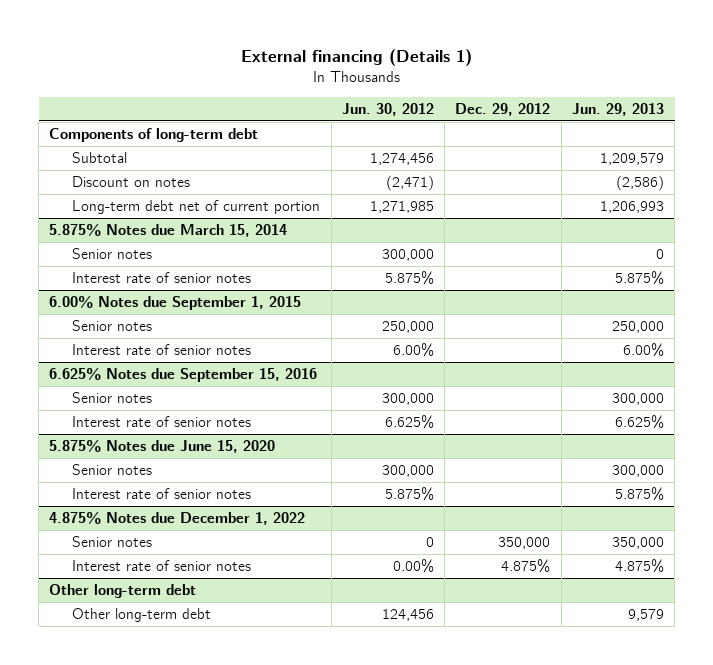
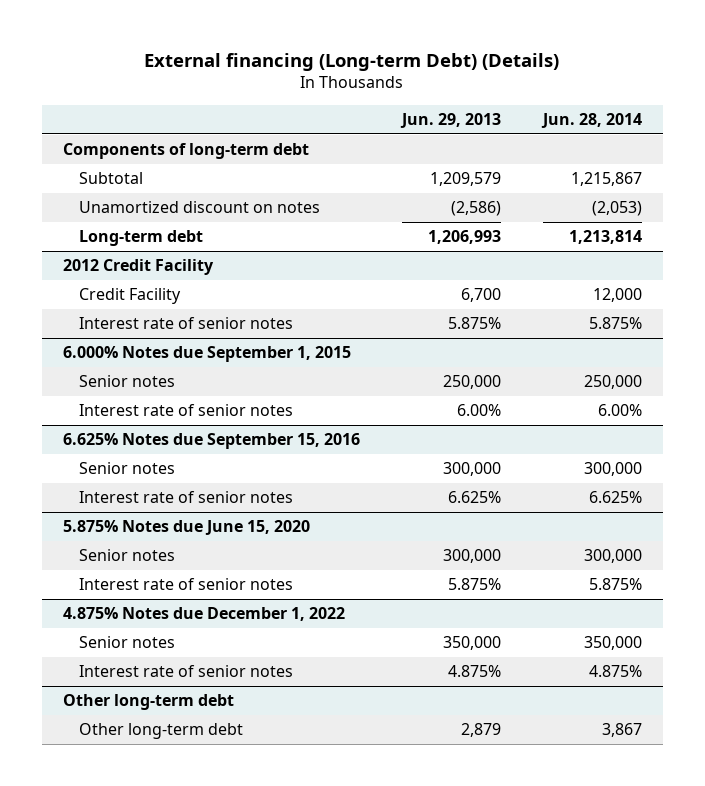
[240,48,472,66] External financing (Details 1) -> [144,52,560,71] External financing (Long-term Debt) (Details)
[341,102,434,116] Jun. 30, 2012 -> none
[455,102,551,116] Dec. 29, 2012 -> none
none -> [541,113,643,129] Jun. 28, 2014
[49,224,288,238] 5.875% Notes due March 15, 2014 -> none
[72,248,153,260] Senior notes -> none
[72,176,191,188] Discount on notes -> [78,201,320,214] Unamortized discount on notes
[72,200,321,215] Long-term debt net of current portion -> [78,230,203,247] Long-term debt
none -> [62,259,214,276] 2012 Credit Facility
none -> [78,288,181,305] Credit Facility
[49,296,302,311] 6.00% Notes due September 1, 2015 -> [62,346,351,363] 6.000% Notes due September 1, 2015
[627,609,664,622] 9,579 -> [460,723,501,738] 2,879

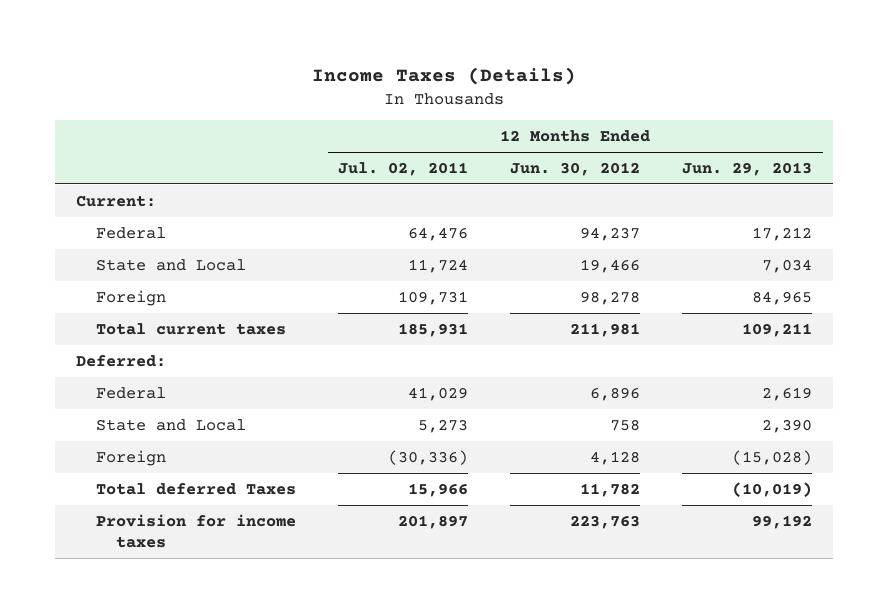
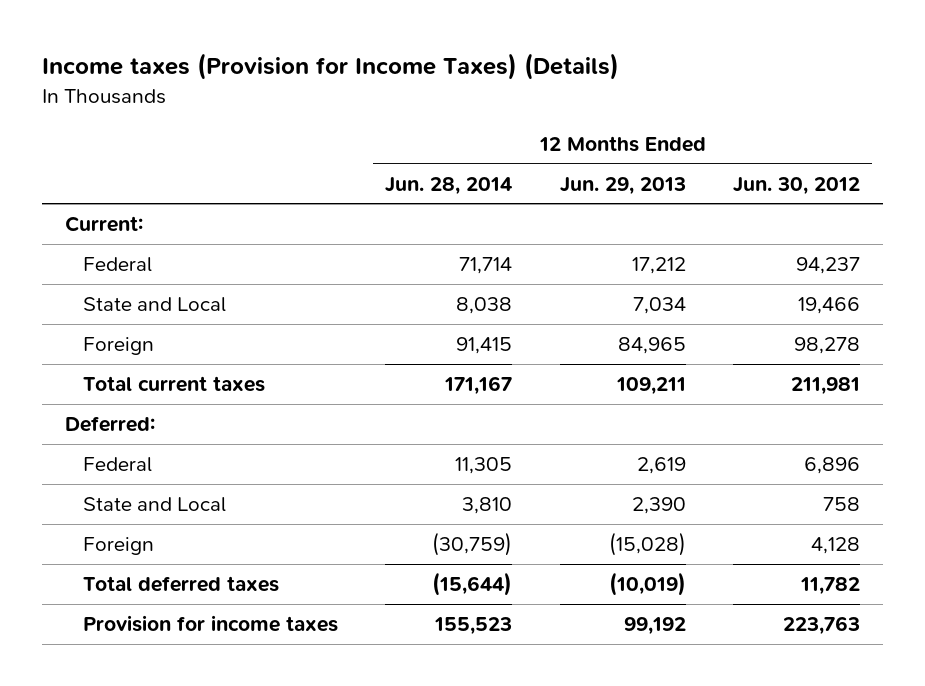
[312,66,577,85] Income Taxes (Details) -> [41,53,619,81] Income taxes (Provision for Income Taxes) (Details)
[338,161,469,176] Jul. 02, 2011 -> none
none -> [385,176,513,195] Jun. 28, 2014
[96,482,297,495] Total deferred Taxes -> [82,576,279,593] Total deferred taxes

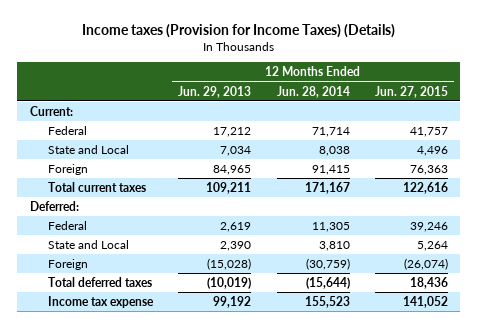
[732,176,860,195] Jun. 30, 2012 -> none
none -> [374,85,448,98] Jun. 27, 2015
[82,615,338,633] Provision for income taxes -> [48,295,155,308] Income tax expense

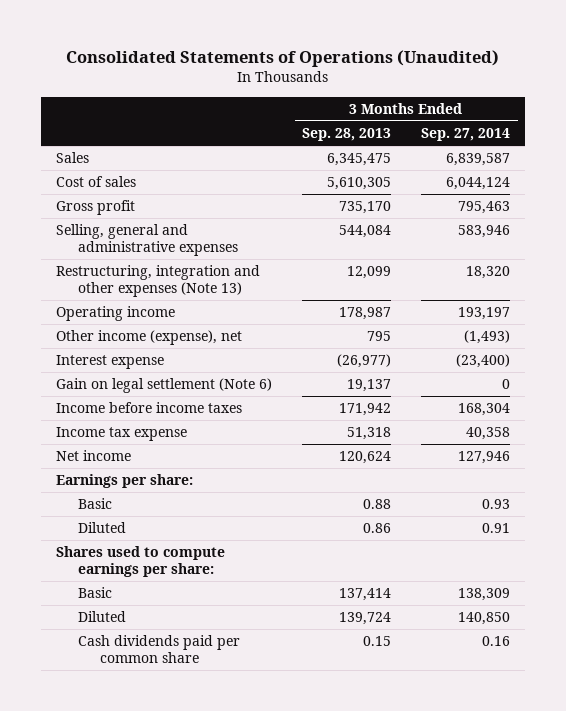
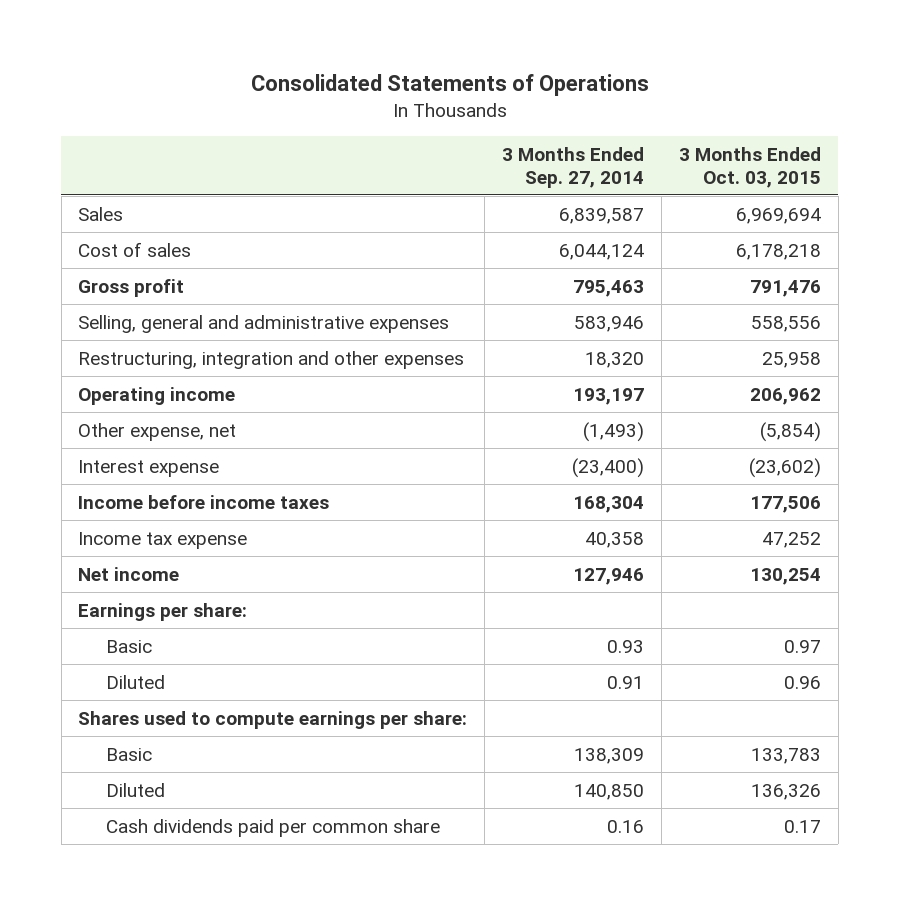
[66,50,500,68] Consolidated Statements of Operations (Unaudited) -> [250,74,649,97] Consolidated Statements of Operations
[302,128,392,142] Sep. 28, 2013 -> none
none -> [678,146,821,188] 3 Months Ended Oct. 03, 2015
[56,265,261,298] Restructuring, integration and other expenses (Note 13) -> [78,350,465,369] Restructuring, integration and other expenses
[56,330,243,346] Other income (expense), net -> [78,422,237,441] Other expense, net
[56,378,273,394] Gain on legal settlement (Note 6) -> none

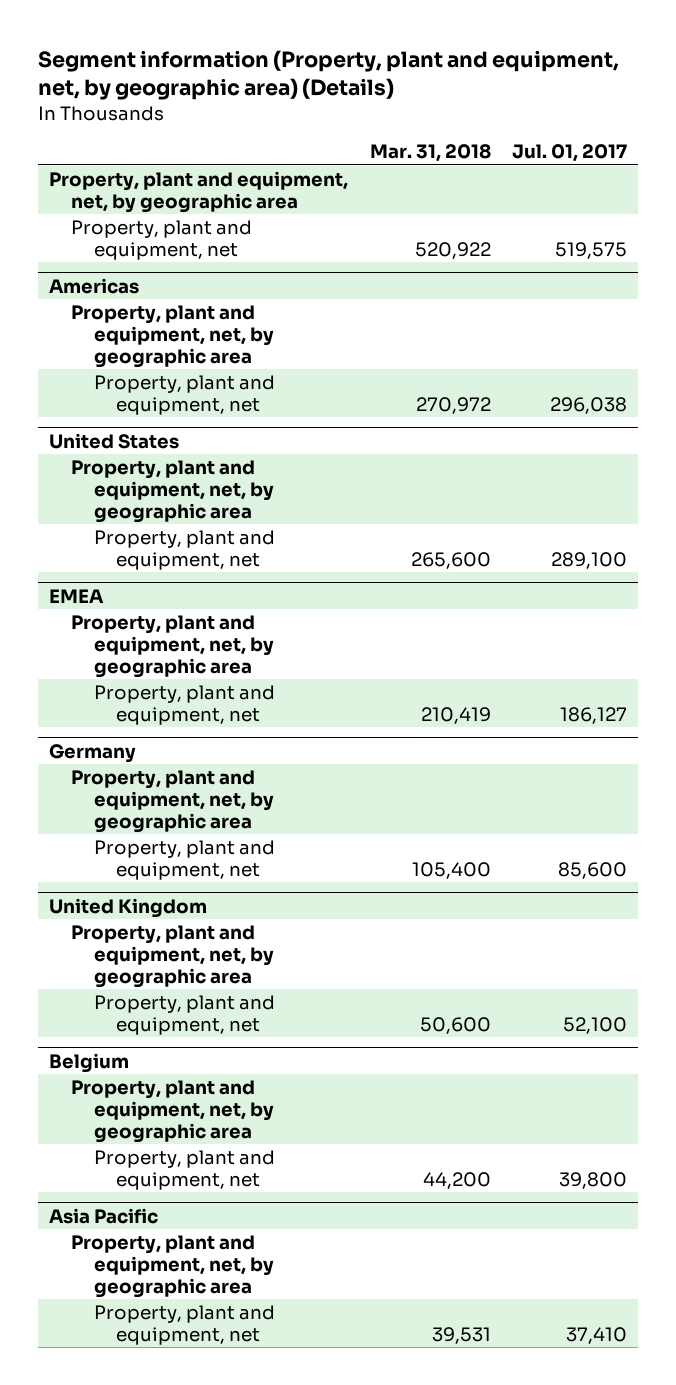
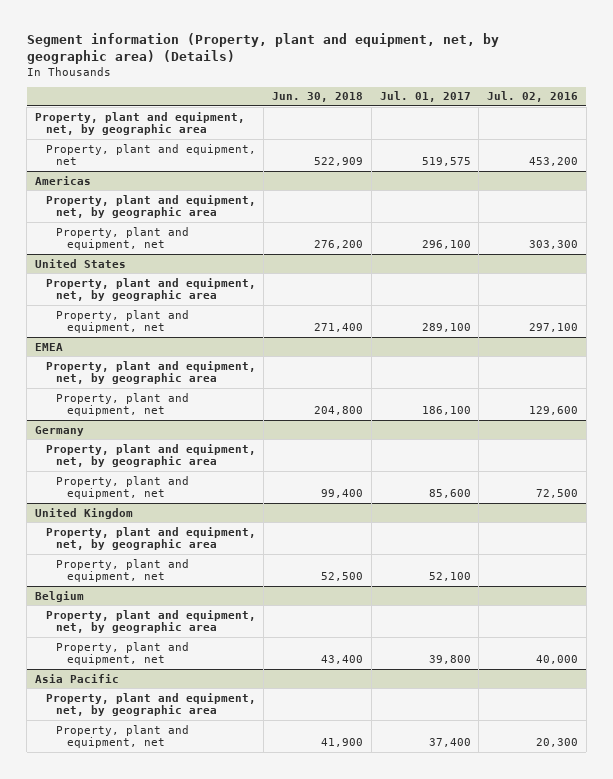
[369,144,491,163] Mar. 31, 2018 -> none
none -> [272,92,364,103] Jun. 30, 2018
none -> [486,91,578,103] Jul. 02, 2016
[550,396,628,414] 296,038 -> [421,240,471,250] 296,100
[560,706,628,724] 186,127 -> [421,406,471,416] 186,100
[566,1326,628,1344] 37,410 -> [428,738,471,748] 37,400

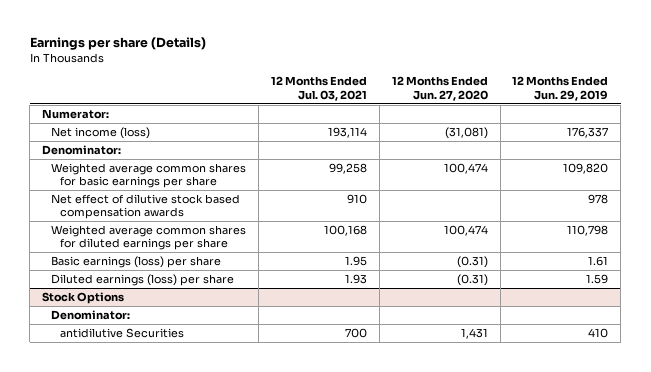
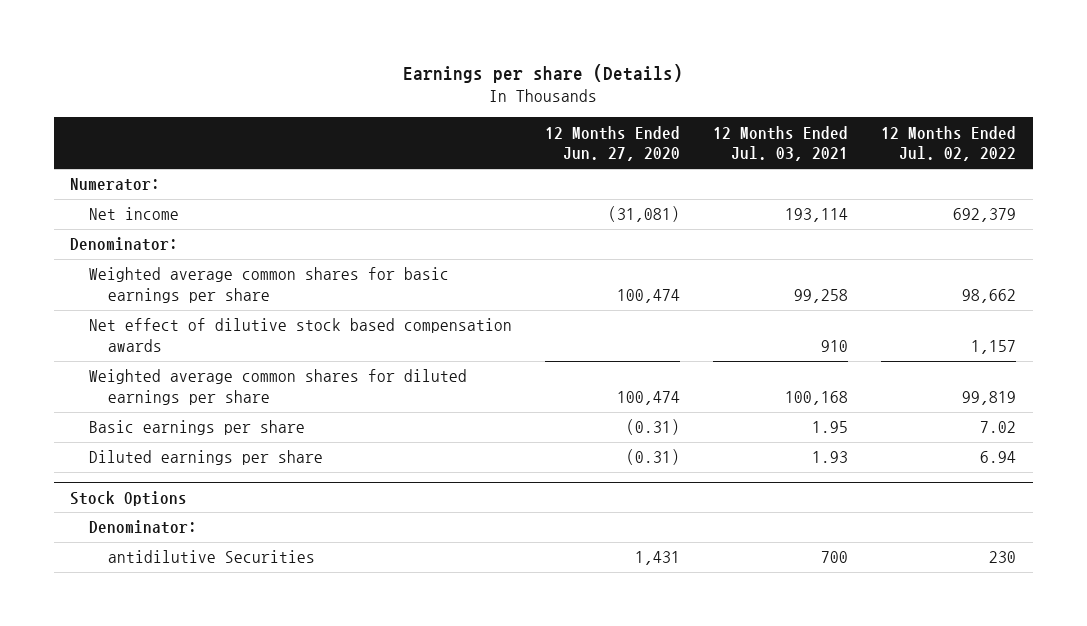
[512,76,609,101] 12 Months Ended Jun. 29, 2019 -> none
none -> [881,125,1017,162] 12 Months Ended Jul. 02, 2022
[51,126,151,139] Net income (loss) -> [88,207,179,221] Net income
[51,255,222,268] Basic earnings (loss) per share -> [88,420,305,436] Basic earnings per share
[51,273,235,286] Diluted earnings (loss) per share -> [88,450,323,466] Diluted earnings per share

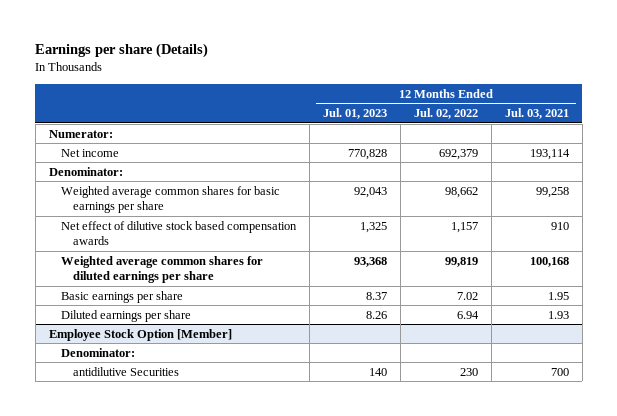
[545,125,681,162] 12 Months Ended Jun. 27, 2020 -> none
none -> [322,107,387,119] Jul. 01, 2023
[70,490,188,506] Stock Options -> [48,328,232,341] Employee Stock Option [Member]

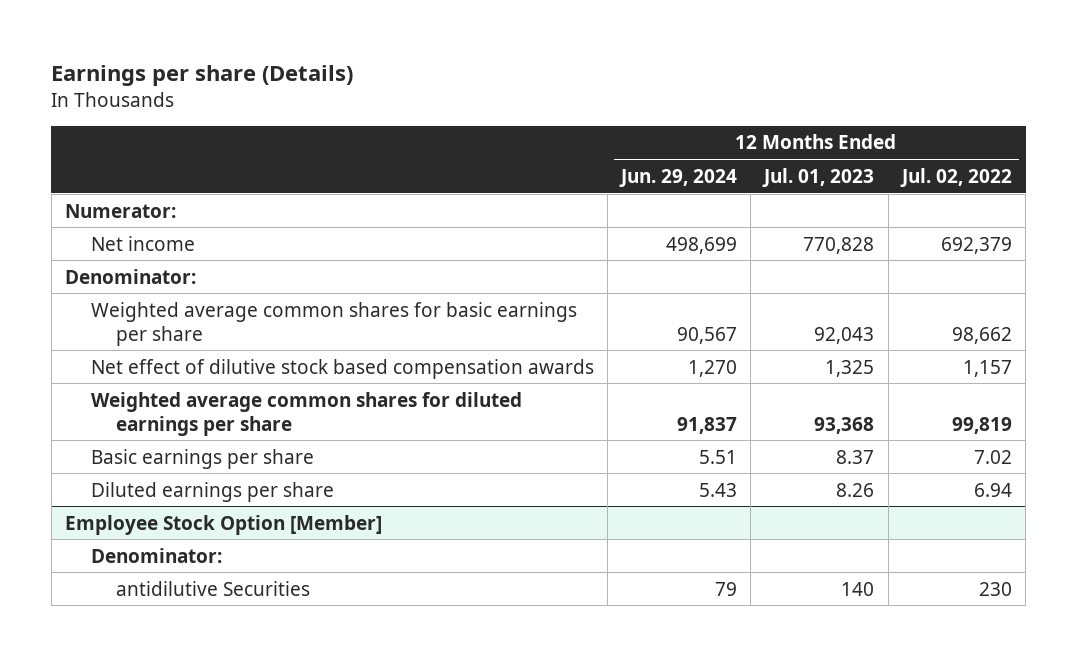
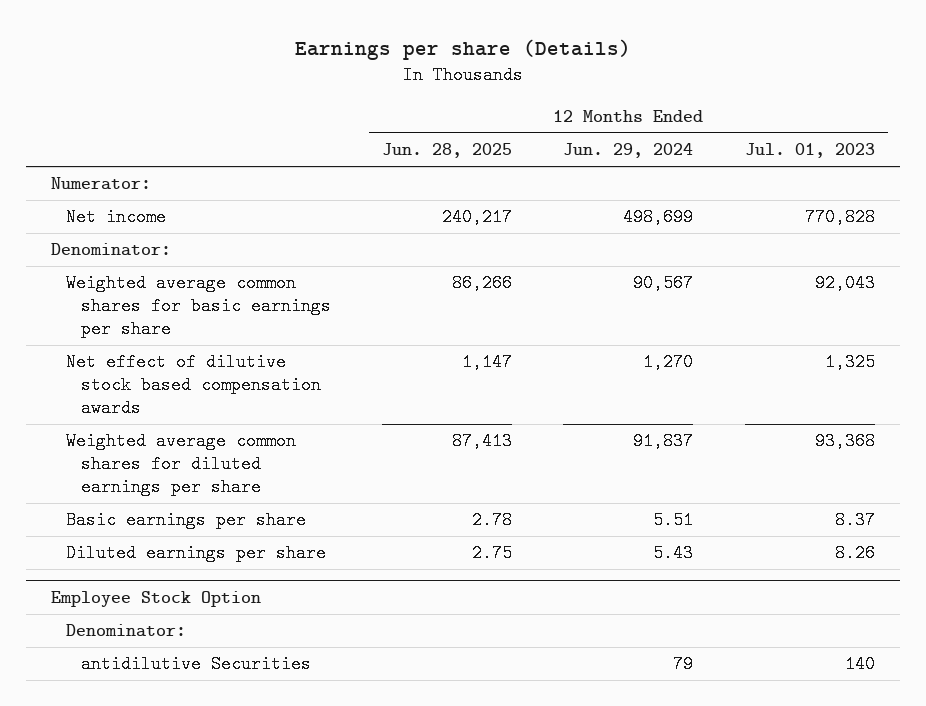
[899,167,1012,187] Jul. 02, 2022 -> none
none -> [382,143,513,159] Jun. 28, 2025
[65,514,383,535] Employee Stock Option [Member] -> [51,590,262,607] Employee Stock Option

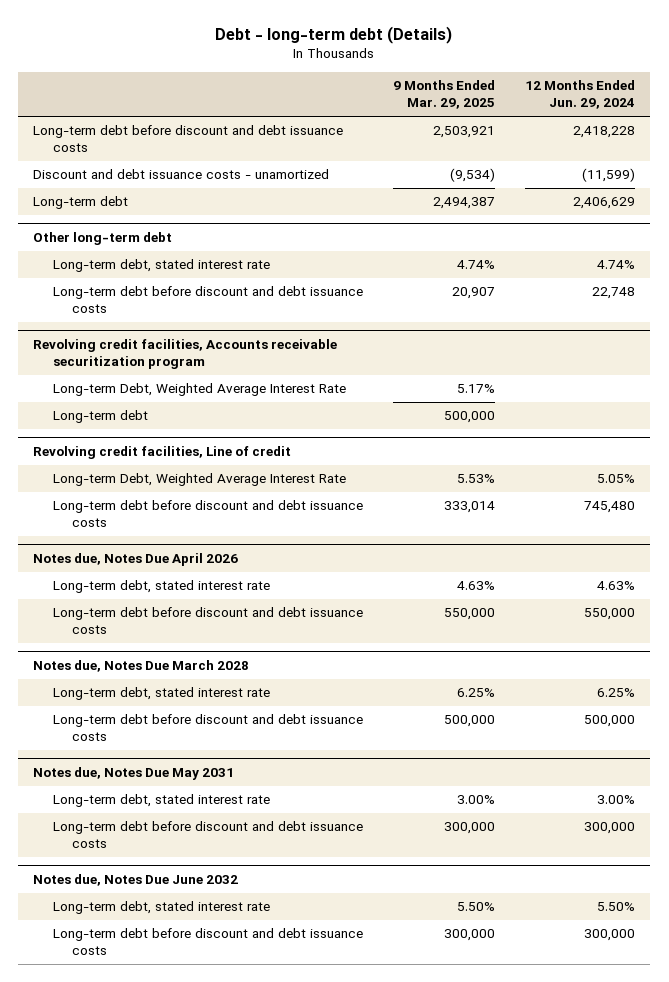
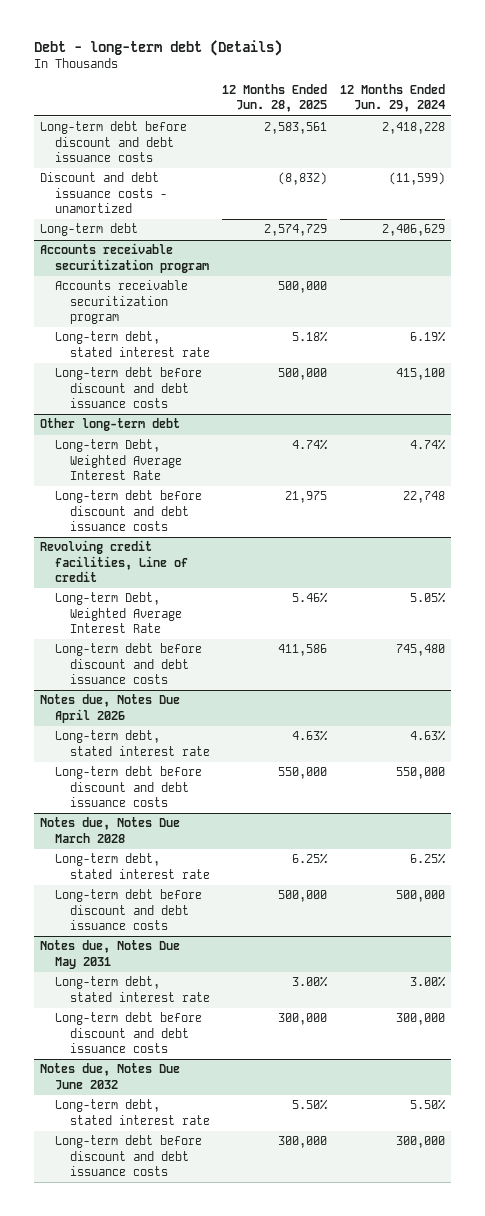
[393,80,496,110] 9 Months Ended Mar. 29, 2025 -> none
none -> [222,84,328,113] 12 Months Ended Jun. 28, 2025
none -> [40,243,210,273] Accounts receivable securitization program
none -> [55,280,189,324] Accounts receivable securitization program
none -> [55,331,210,357] Long-term debt, stated interest rate
none -> [55,367,203,408] Long-term debt before discount and debt issuance costs
[52,259,270,273] Long-term debt, stated interest rate -> [55,439,182,480] Long-term Debt, Weighted Average Interest Rate
[33,338,338,370] Revolving credit facilities, Accounts receivable securitization program -> none
[52,383,346,397] Long-term Debt, Weighted Average Interest Rate -> none
[52,410,148,424] Long-term debt -> none

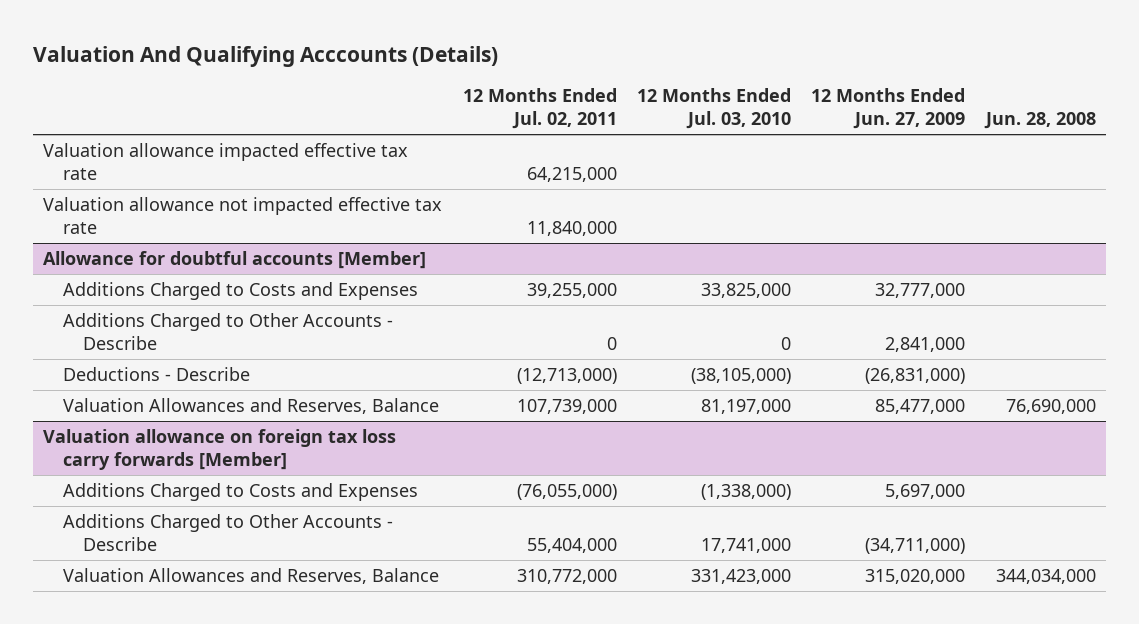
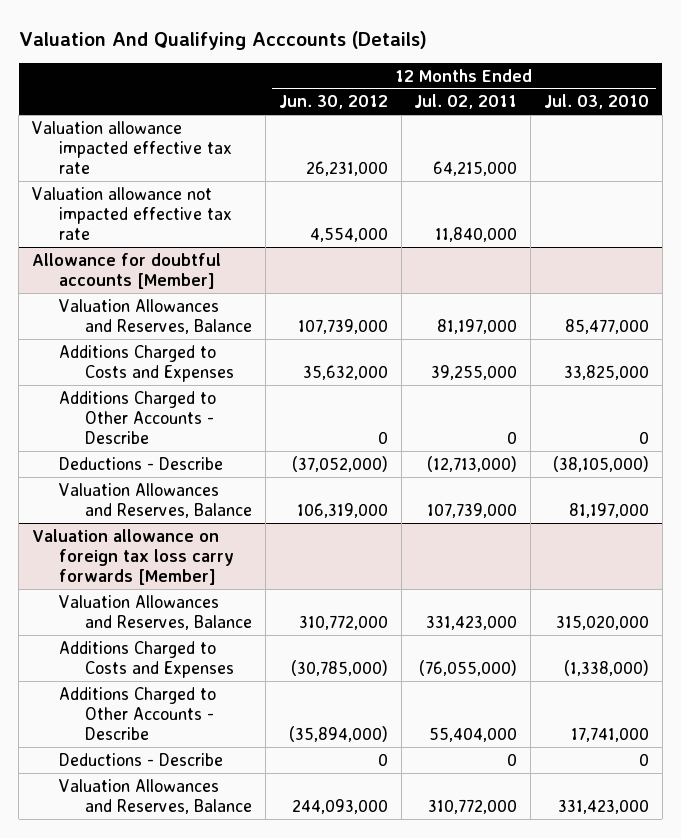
[811,87,966,130] 12 Months Ended Jun. 27, 2009 -> none
[983,112,1096,130] Jun. 28, 2008 -> none
none -> [278,95,388,110] Jun. 30, 2012
none -> [58,298,253,334] Valuation Allowances and Reserves, Balance
none -> [58,594,253,630] Valuation Allowances and Reserves, Balance
none -> [58,752,223,766] Deductions - Describe

